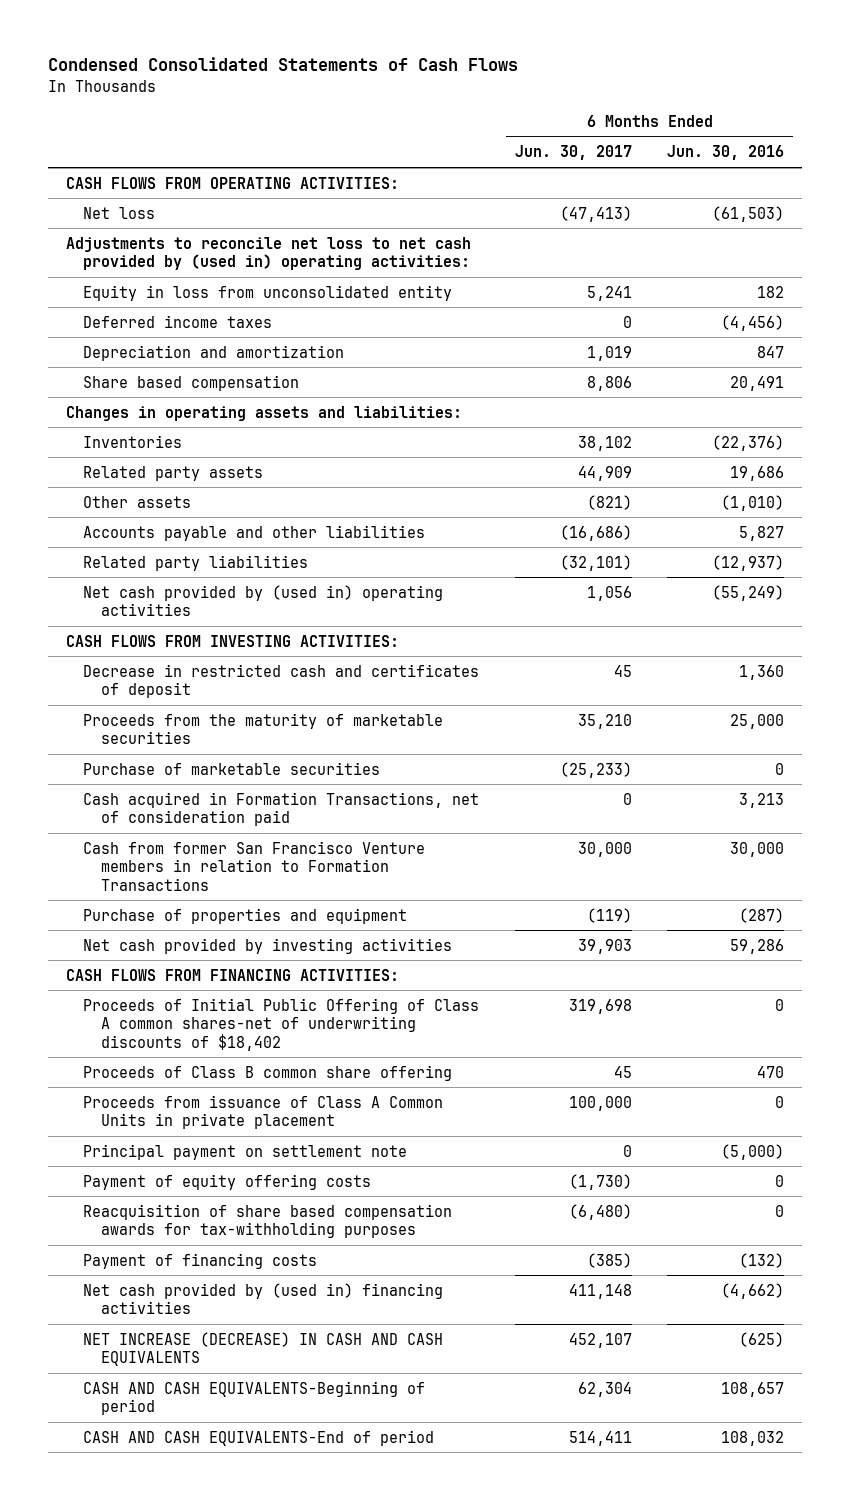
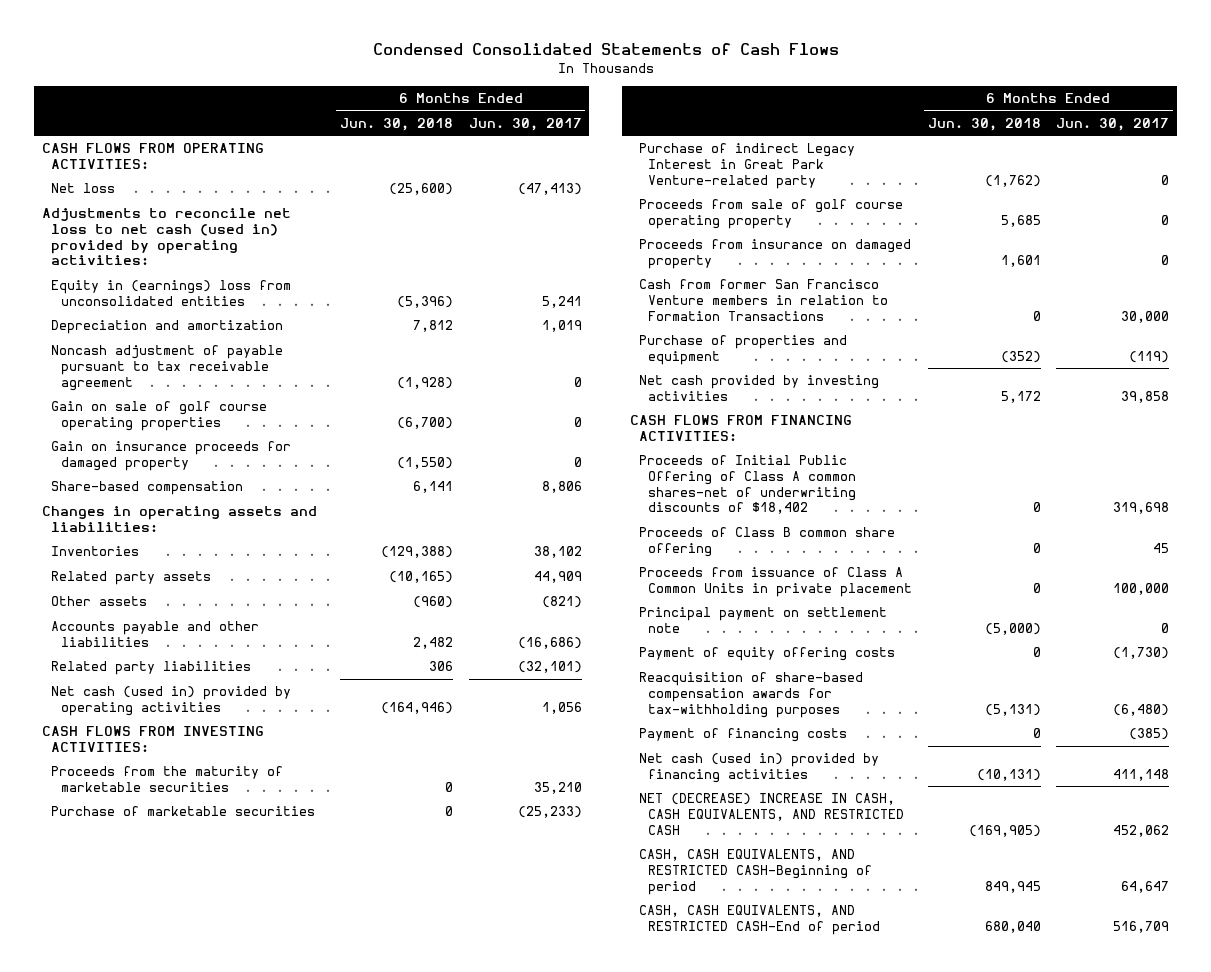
[667,145,785,161] Jun. 30, 2016 -> none
none -> [340,117,454,131] Jun. 30, 2018
[83,314,273,328] Deferred income taxes -> none
[65,236,471,271] Adjustments to reconcile net loss to net cash provided by (used in) operating activities: -> [42,208,292,266] Adjustments to reconcile net loss to net cash (used in) provided by operating activities:
[83,284,453,301] Equity in loss from unconsolidated entity -> [51,280,292,307] Equity in (earnings) loss from unconsolidated entities
none -> [51,345,284,391] Noncash adjustment of payable pursuant to tax receivable agreement
none -> [51,401,268,432] Gain on sale of golf course operating properties
none -> [51,441,292,472] Gain on insurance proceeds for damaged property
[83,374,300,391] Share based compensation -> [51,481,244,496] Share-based compensation
[83,584,444,617] Net cash provided by (used in) operating activities -> [51,686,292,717] Net cash (used in) provided by operating activities
[83,663,480,699] Decrease in restricted cash and certificates of deposit -> none
[83,791,480,827] Cash acquired in Formation Transactions, net of consideration paid -> none
none -> [639,143,856,189] Purchase of indirect Legacy Interest in Great Park Venture-related party
none -> [639,199,904,230] Proceeds from sale of golf course operating property
none -> [639,239,912,270] Proceeds from insurance on damaged property
[577,938,632,954] 39,903 -> [1121,391,1170,404] 39,858
[83,1203,453,1239] Reacquisition of share based compensation awards for tax-withholding purposes -> [639,672,864,718] Reacquisition of share-based compensation awards for tax-withholding purposes
[83,1282,444,1315] Net cash provided by (used in) financing activities -> [639,753,880,784] Net cash (used in) provided by financing activities
[83,1331,444,1367] NET INCREASE (DECREASE) IN CASH AND CASH EQUIVALENTS -> [639,793,905,835] NET (DECREASE) INCREASE IN CASH, CASH EQUIVALENTS, AND RESTRICTED CASH
[568,1332,632,1348] 452,107 -> [1113,824,1170,837] 452,062
[83,1380,426,1416] CASH AND CASH EQUIVALENTS-Beginning of period -> [639,849,873,895] CASH, CASH EQUIVALENTS, AND RESTRICTED CASH-Beginning of period
[577,1381,632,1397] 62,304 -> [1121,880,1170,893] 64,647
[83,1429,435,1446] CASH AND CASH EQUIVALENTS-End of period -> [639,905,881,936] CASH, CASH EQUIVALENTS, AND RESTRICTED CASH-End of period
[568,1430,632,1446] 514,411 -> [1113,921,1170,934] 516,709

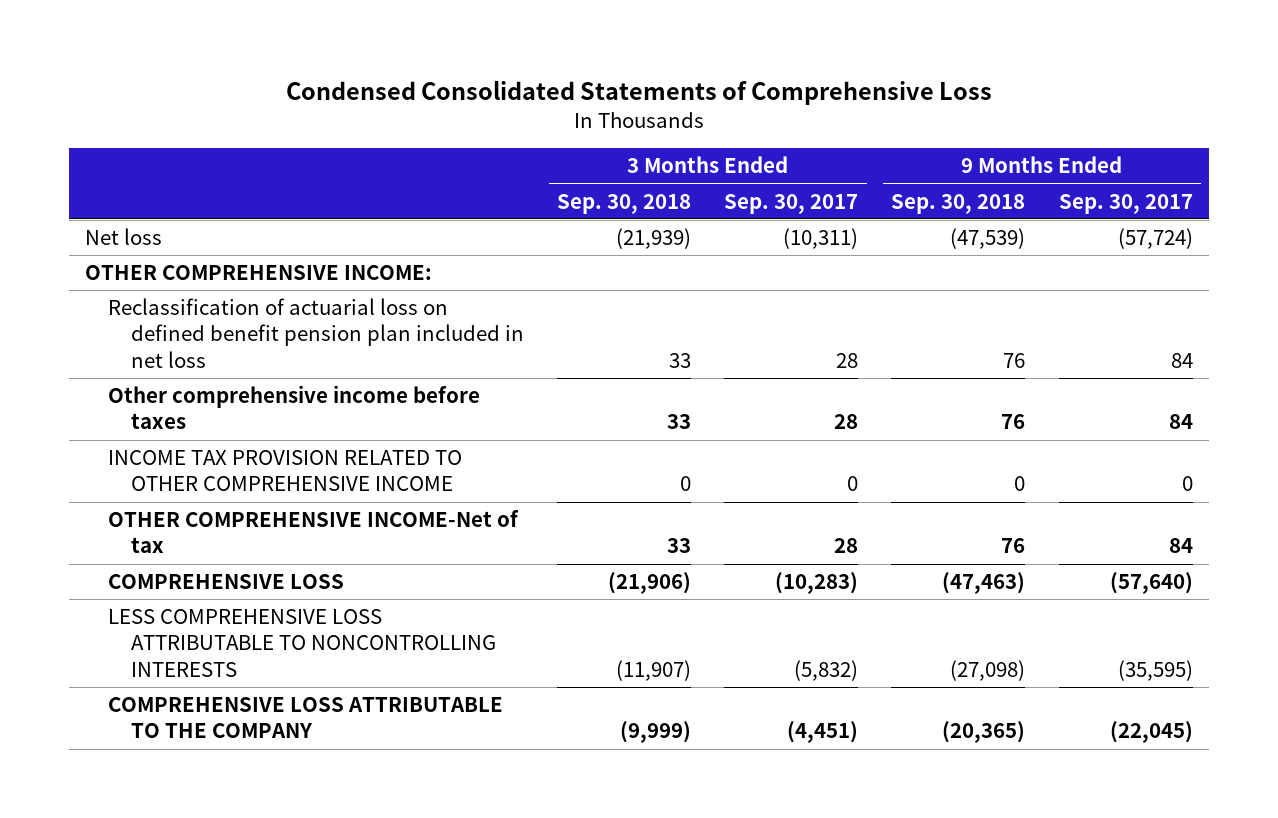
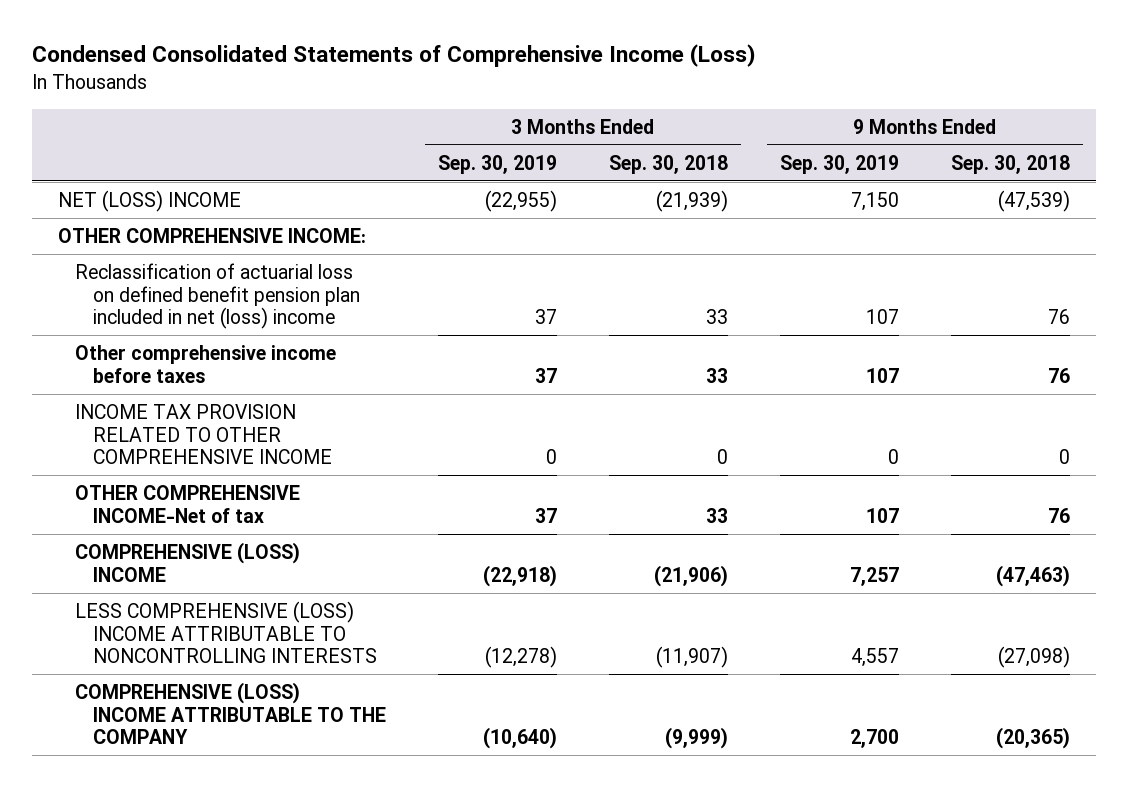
[285,80,992,106] Condensed Consolidated Statements of Comprehensive Loss -> [31,44,756,68] Condensed Consolidated Statements of Comprehensive Income (Loss)
[724,193,859,214] Sep. 30, 2017 -> none
[1058,193,1193,214] Sep. 30, 2017 -> none
none -> [438,154,558,174] Sep. 30, 2019
none -> [779,154,899,174] Sep. 30, 2019
[85,228,163,246] Net loss -> [57,190,241,213] NET (LOSS) INCOME
[108,298,525,368] Reclassification of actuarial loss on defined benefit pension plan included in net loss -> [75,263,361,330] Reclassification of actuarial loss on defined benefit pension plan included in net (loss) income
[108,574,345,590] COMPREHENSIVE LOSS -> [75,542,301,582] COMPREHENSIVE (LOSS) INCOME
[108,609,497,677] LESS COMPREHENSIVE LOSS ATTRIBUTABLE TO NONCONTROLLING INTERESTS -> [75,601,378,664] LESS COMPREHENSIVE (LOSS) INCOME ATTRIBUTABLE TO NONCONTROLLING INTERESTS
[108,697,504,739] COMPREHENSIVE LOSS ATTRIBUTABLE TO THE COMPANY -> [75,682,387,745] COMPREHENSIVE (LOSS) INCOME ATTRIBUTABLE TO THE COMPANY

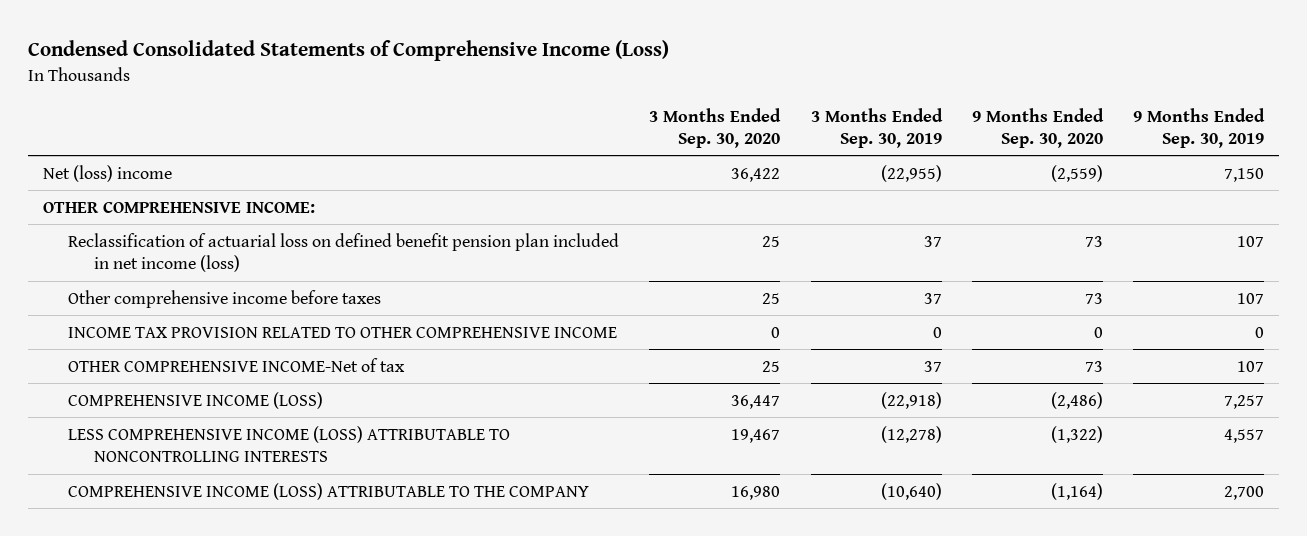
[609,154,729,174] Sep. 30, 2018 -> none
[950,154,1070,174] Sep. 30, 2018 -> none
none -> [649,107,782,148] 3 Months Ended Sep. 30, 2020
none -> [971,107,1104,148] 9 Months Ended Sep. 30, 2020
[57,190,241,213] NET (LOSS) INCOME -> [42,164,172,182] Net (loss) income
[75,263,361,330] Reclassification of actuarial loss on defined benefit pension plan included in net (loss) income -> [68,232,620,273] Reclassification of actuarial loss on defined benefit pension plan included in net income (loss)
[75,542,301,582] COMPREHENSIVE (LOSS) INCOME -> [68,391,324,409] COMPREHENSIVE INCOME (LOSS)
[75,601,378,664] LESS COMPREHENSIVE (LOSS) INCOME ATTRIBUTABLE TO NONCONTROLLING INTERESTS -> [68,425,511,463] LESS COMPREHENSIVE INCOME (LOSS) ATTRIBUTABLE TO NONCONTROLLING INTERESTS
[75,682,387,745] COMPREHENSIVE (LOSS) INCOME ATTRIBUTABLE TO THE COMPANY -> [68,482,590,500] COMPREHENSIVE INCOME (LOSS) ATTRIBUTABLE TO THE COMPANY

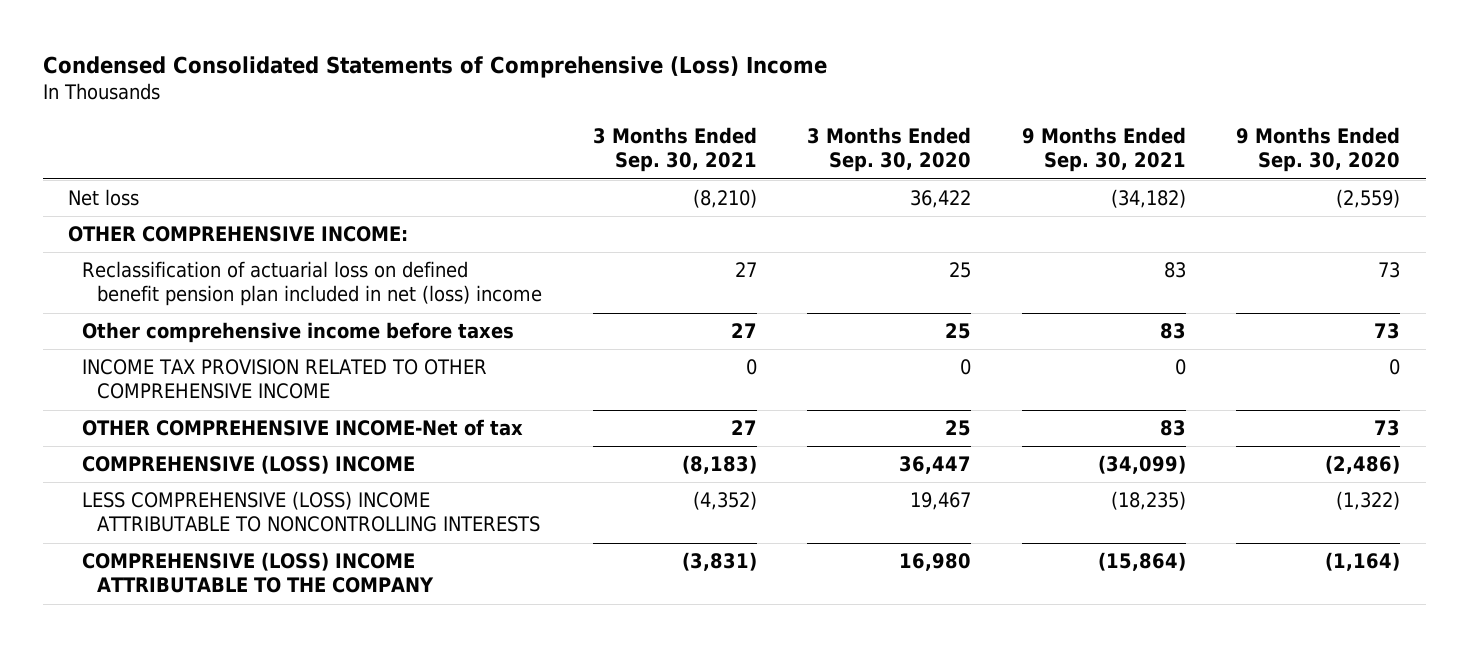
[27,40,669,62] Condensed Consolidated Statements of Comprehensive Income (Loss) -> [42,55,827,78] Condensed Consolidated Statements of Comprehensive (Loss) Income
[810,107,943,148] 3 Months Ended Sep. 30, 2019 -> none
[1133,107,1266,148] 9 Months Ended Sep. 30, 2019 -> none
none -> [592,127,757,173] 3 Months Ended Sep. 30, 2021
none -> [1021,127,1186,173] 9 Months Ended Sep. 30, 2021
[42,164,172,182] Net (loss) income -> [67,189,139,207] Net loss
[68,232,620,273] Reclassification of actuarial loss on defined benefit pension plan included in net income (loss) -> [82,261,543,307] Reclassification of actuarial loss on defined benefit pension plan included in net (loss) income
[68,391,324,409] COMPREHENSIVE INCOME (LOSS) -> [82,455,416,475] COMPREHENSIVE (LOSS) INCOME
[68,425,511,463] LESS COMPREHENSIVE INCOME (LOSS) ATTRIBUTABLE TO NONCONTROLLING INTERESTS -> [82,491,541,533] LESS COMPREHENSIVE (LOSS) INCOME ATTRIBUTABLE TO NONCONTROLLING INTERESTS
[68,482,590,500] COMPREHENSIVE INCOME (LOSS) ATTRIBUTABLE TO THE COMPANY -> [82,552,435,594] COMPREHENSIVE (LOSS) INCOME ATTRIBUTABLE TO THE COMPANY

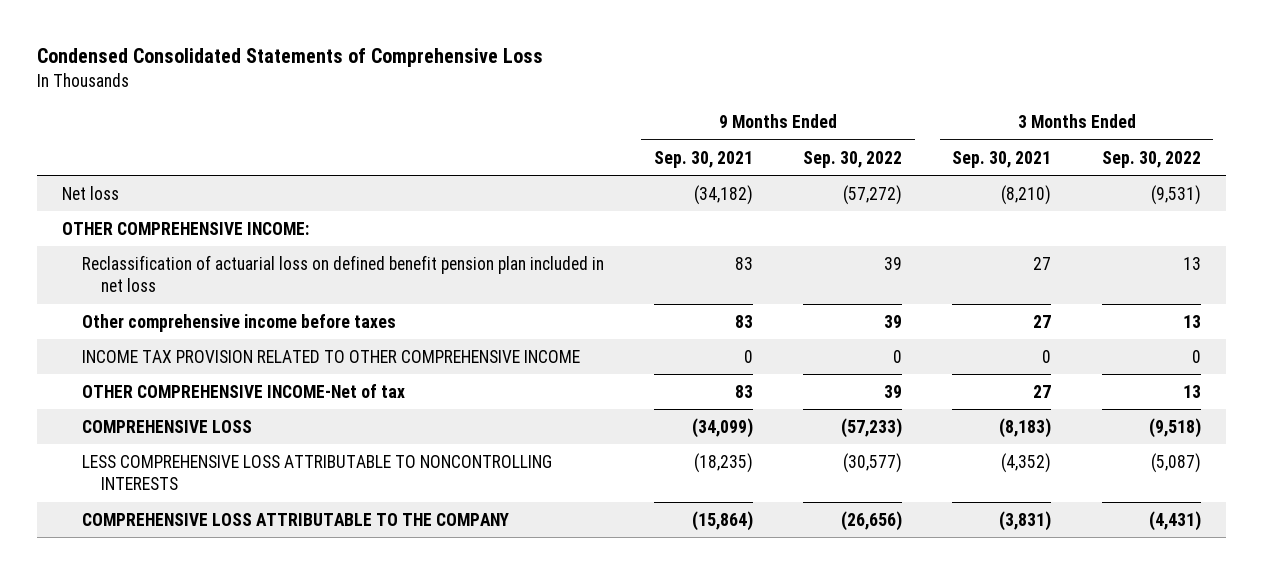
[42,55,827,78] Condensed Consolidated Statements of Comprehensive (Loss) Income -> [36,48,543,68] Condensed Consolidated Statements of Comprehensive Loss
[807,127,972,173] 3 Months Ended Sep. 30, 2020 -> none
[1236,127,1401,173] 9 Months Ended Sep. 30, 2020 -> none
none -> [803,150,903,168] Sep. 30, 2022
none -> [1101,150,1201,168] Sep. 30, 2022
[82,261,543,307] Reclassification of actuarial loss on defined benefit pension plan included in net (loss) income -> [81,254,604,293] Reclassification of actuarial loss on defined benefit pension plan included in net loss
[82,455,416,475] COMPREHENSIVE (LOSS) INCOME -> [81,419,252,433] COMPREHENSIVE LOSS
[82,491,541,533] LESS COMPREHENSIVE (LOSS) INCOME ATTRIBUTABLE TO NONCONTROLLING INTERESTS -> [81,454,552,491] LESS COMPREHENSIVE LOSS ATTRIBUTABLE TO NONCONTROLLING INTERESTS
[82,552,435,594] COMPREHENSIVE (LOSS) INCOME ATTRIBUTABLE TO THE COMPANY -> [81,512,509,526] COMPREHENSIVE LOSS ATTRIBUTABLE TO THE COMPANY

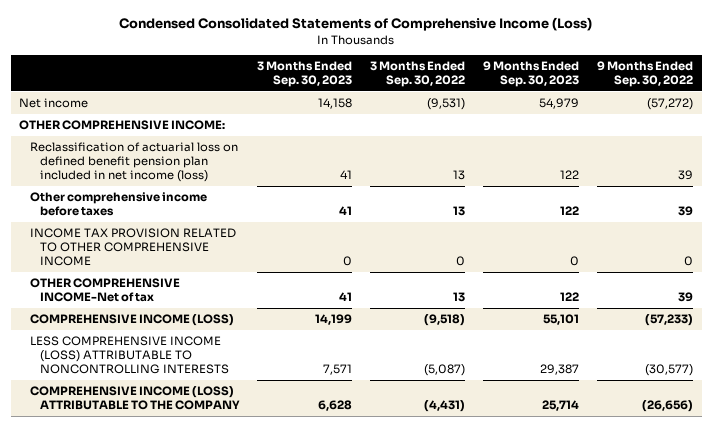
[36,48,543,68] Condensed Consolidated Statements of Comprehensive Loss -> [119,17,593,32] Condensed Consolidated Statements of Comprehensive Income (Loss)
[653,150,753,168] Sep. 30, 2021 -> none
[952,150,1052,168] Sep. 30, 2021 -> none
none -> [257,60,353,87] 3 Months Ended Sep. 30, 2023
none -> [482,60,579,87] 9 Months Ended Sep. 30, 2023
[61,185,119,200] Net loss -> [19,98,89,109] Net income
[81,254,604,293] Reclassification of actuarial loss on defined benefit pension plan included in net loss -> [29,142,238,182] Reclassification of actuarial loss on defined benefit pension plan included in net income (loss)
[81,419,252,433] COMPREHENSIVE LOSS -> [29,314,234,327] COMPREHENSIVE INCOME (LOSS)
[81,454,552,491] LESS COMPREHENSIVE LOSS ATTRIBUTABLE TO NONCONTROLLING INTERESTS -> [29,336,229,374] LESS COMPREHENSIVE INCOME (LOSS) ATTRIBUTABLE TO NONCONTROLLING INTERESTS
[81,512,509,526] COMPREHENSIVE LOSS ATTRIBUTABLE TO THE COMPANY -> [29,386,240,411] COMPREHENSIVE INCOME (LOSS) ATTRIBUTABLE TO THE COMPANY

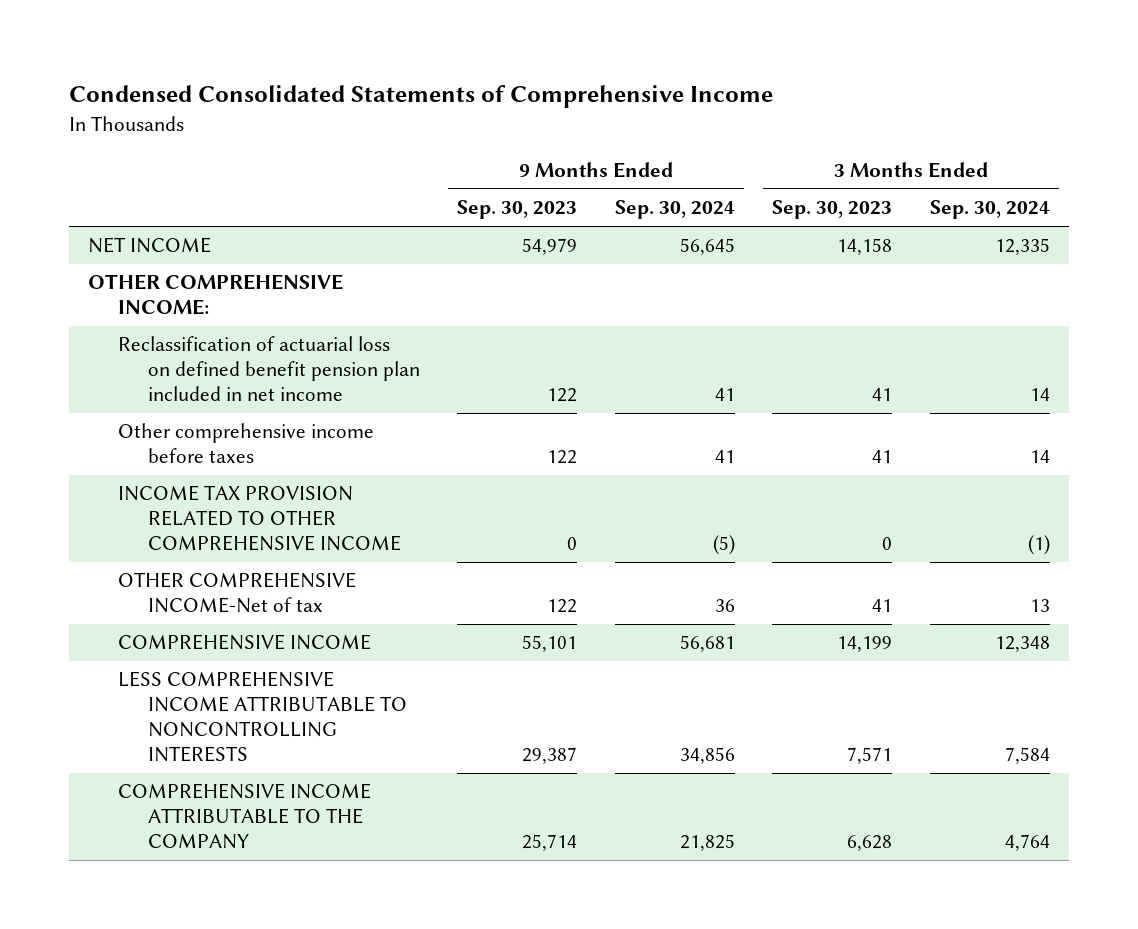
[119,17,593,32] Condensed Consolidated Statements of Comprehensive Income (Loss) -> [68,84,773,108] Condensed Consolidated Statements of Comprehensive Income
[370,60,466,87] 3 Months Ended Sep. 30, 2022 -> none
[596,60,693,87] 9 Months Ended Sep. 30, 2022 -> none
none -> [614,200,735,220] Sep. 30, 2024
none -> [929,200,1050,220] Sep. 30, 2024
[19,98,89,109] Net income -> [87,237,211,254] NET INCOME
[29,142,238,182] Reclassification of actuarial loss on defined benefit pension plan included in net income (loss) -> [117,336,420,402] Reclassification of actuarial loss on defined benefit pension plan included in net income
[29,314,234,327] COMPREHENSIVE INCOME (LOSS) -> [117,634,371,651] COMPREHENSIVE INCOME
[29,336,229,374] LESS COMPREHENSIVE INCOME (LOSS) ATTRIBUTABLE TO NONCONTROLLING INTERESTS -> [117,671,407,763] LESS COMPREHENSIVE INCOME ATTRIBUTABLE TO NONCONTROLLING INTERESTS
[29,386,240,411] COMPREHENSIVE INCOME (LOSS) ATTRIBUTABLE TO THE COMPANY -> [117,783,371,850] COMPREHENSIVE INCOME ATTRIBUTABLE TO THE COMPANY

